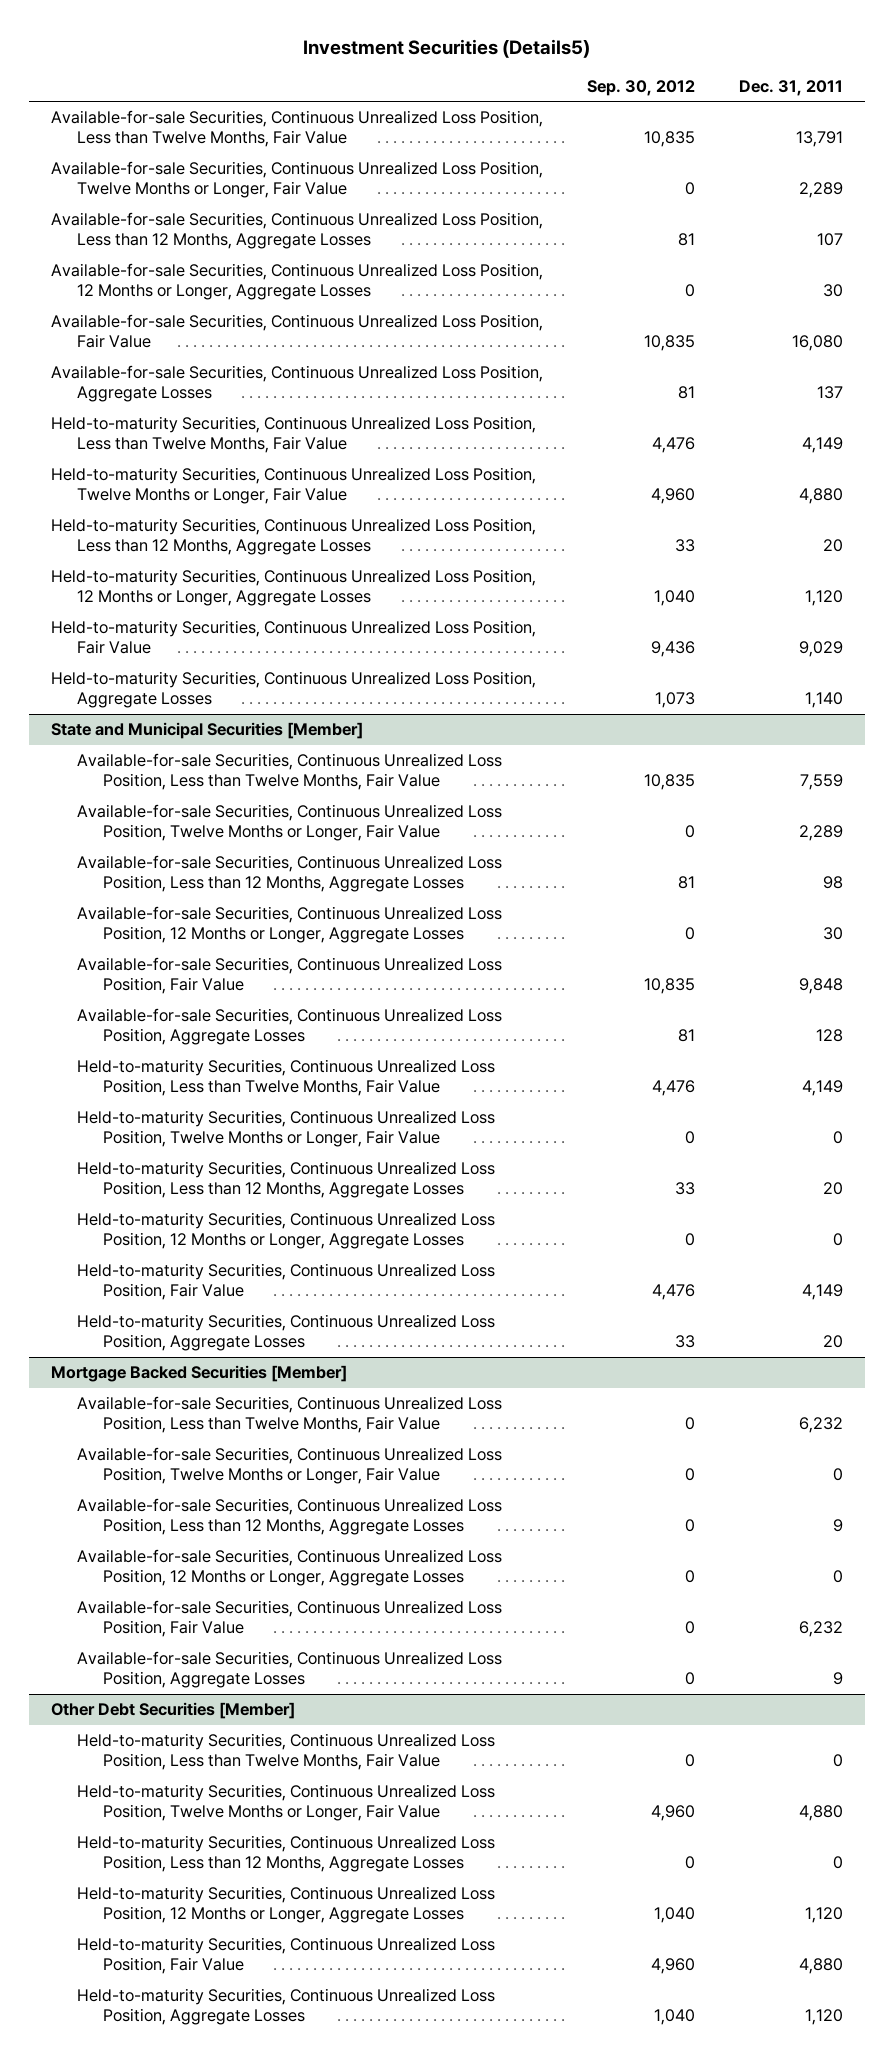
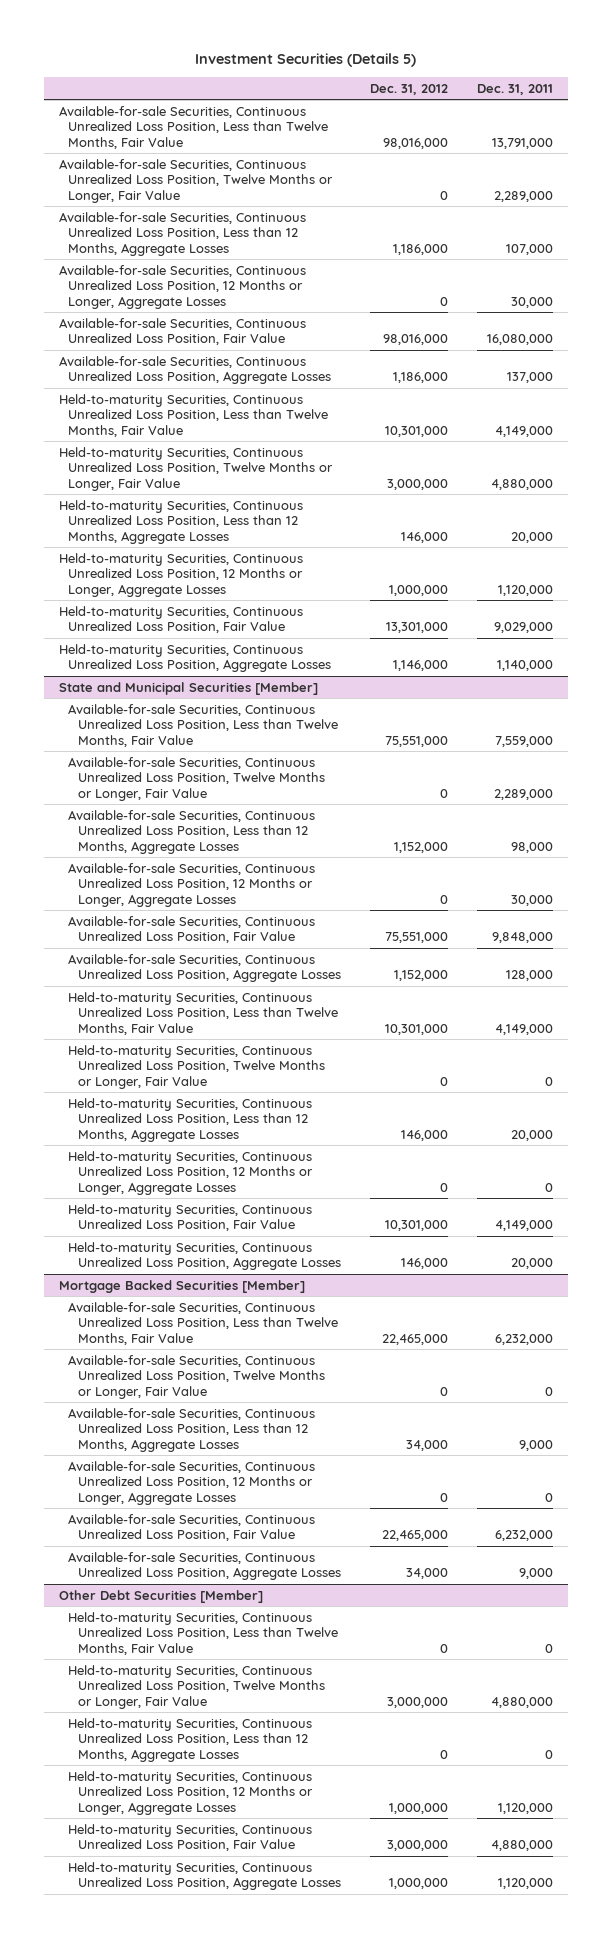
[302,39,590,59] Investment Securities (Details5) -> [195,53,417,68] Investment Securities (Details 5)
[586,79,695,96] Sep. 30, 2012 -> none
none -> [370,83,449,95] Dec. 31, 2012
[795,131,843,148] 13,791 -> [492,137,554,149] 13,791,000
[798,182,843,199] 2,289 -> [494,190,554,202] 2,289,000
[816,233,843,247] 107 -> [506,243,554,255] 107,000
[822,284,843,298] 30 -> [511,296,554,308] 30,000
[791,335,843,352] 16,080 -> [487,334,554,346] 16,080,000
[816,386,843,400] 137 -> [507,372,554,384] 137,000
[801,437,843,454] 4,149 -> [495,425,554,437] 4,149,000
[798,488,843,505] 4,880 -> [491,478,554,490] 4,880,000
[822,539,843,553] 20 -> [511,531,554,543] 20,000
[804,590,843,607] 1,120 -> [498,584,554,596] 1,120,000
[798,641,843,658] 9,029 -> [494,622,554,634] 9,029,000
[804,692,843,709] 1,140 -> [497,660,554,672] 1,140,000
[799,774,843,791] 7,559 -> [495,735,554,747] 7,559,000
[798,825,843,842] 2,289 -> [494,788,554,800] 2,289,000
[822,876,843,890] 98 -> [511,841,554,853] 98,000
[822,927,843,941] 30 -> [511,894,554,906] 30,000
[798,978,843,995] 9,848 -> [492,932,554,944] 9,848,000
[815,1029,843,1043] 128 -> [506,970,554,982] 128,000
[801,1080,843,1097] 4,149 -> [495,1023,554,1035] 4,149,000
[822,1182,843,1196] 20 -> [511,1129,554,1141] 20,000
[801,1284,843,1301] 4,149 -> [495,1220,554,1232] 4,149,000
[822,1335,843,1349] 20 -> [511,1258,554,1270] 20,000
[798,1417,843,1434] 6,232 -> [495,1333,554,1345] 6,232,000
[832,1519,843,1533] 9 -> [519,1439,554,1451] 9,000
[798,1621,843,1638] 6,232 -> [495,1530,554,1542] 6,232,000
[832,1672,843,1686] 9 -> [519,1568,554,1580] 9,000
[798,1805,843,1822] 4,880 -> [491,1696,554,1708] 4,880,000
[804,1907,843,1924] 1,120 -> [498,1802,554,1814] 1,120,000
[798,1958,843,1975] 4,880 -> [491,1840,554,1852] 4,880,000
[804,2009,843,2026] 1,120 -> [498,1878,554,1890] 1,120,000

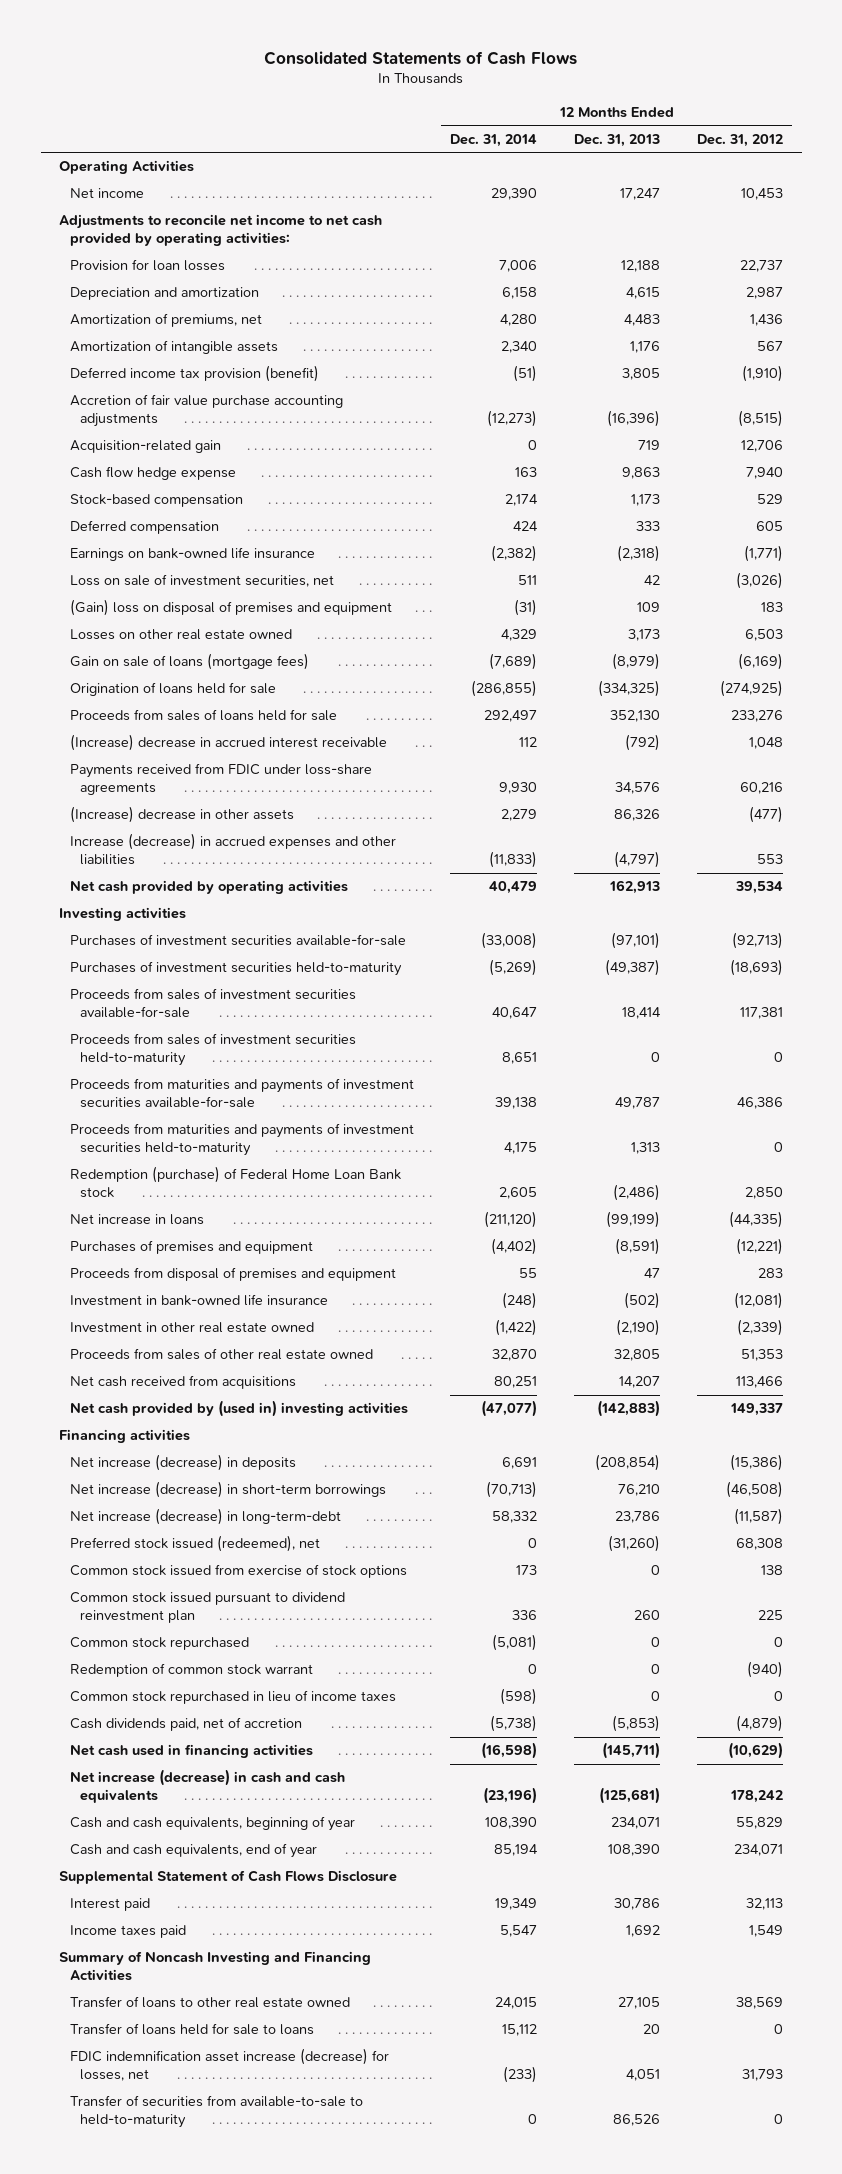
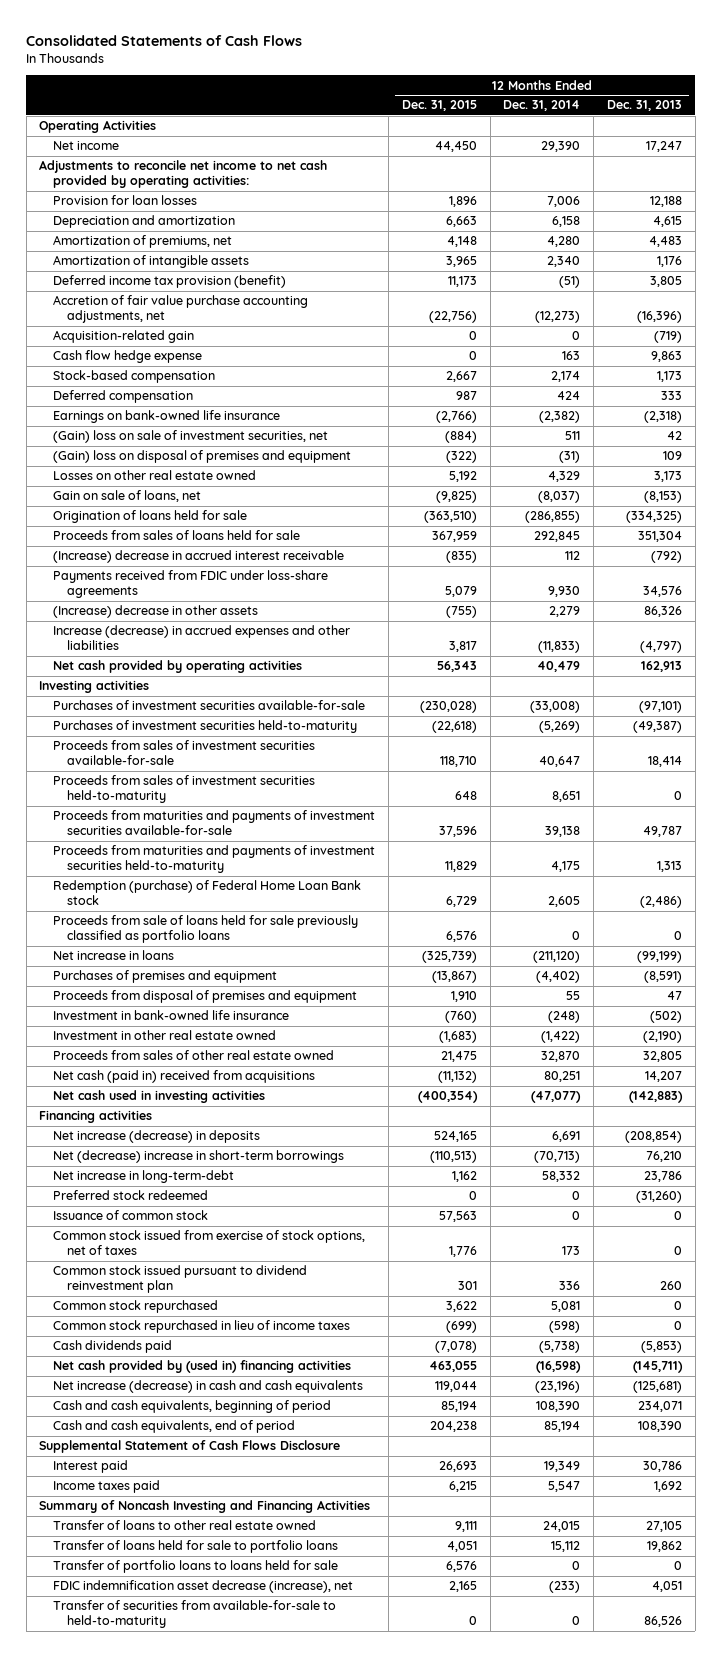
[697,133,784,147] Dec. 31, 2012 -> none
none -> [401,100,477,112] Dec. 31, 2015
[69,394,343,428] Accretion of fair value purchase accounting adjustments -> [53,295,309,324] Accretion of fair value purchase accounting adjustments, net
[638,440,661,451] 719 -> [653,331,682,344] (719)
[69,574,334,588] Loss on sale of investment securities, net -> [53,430,329,444] (Gain) loss on sale of investment securities, net
[69,653,309,671] Gain on sale of loans (mortgage fees) -> [53,490,202,503] Gain on sale of loans, net
[489,653,538,671] (7,689) -> [538,491,581,504] (8,037)
[612,653,661,671] (8,979) -> [643,491,682,504] (8,153)
[484,710,538,723] 292,497 -> [534,531,581,543] 292,845
[610,710,661,723] 352,130 -> [637,531,682,543] 351,304
none -> [53,915,359,944] Proceeds from sale of loans held for sale previously classified as portfolio loans
[69,1375,296,1390] Net cash received from acquisitions -> [53,1070,316,1084] Net cash (paid in) received from acquisitions
[69,1400,408,1418] Net cash provided by (used in) investing activities -> [53,1090,266,1104] Net cash used in investing activities
[69,1481,386,1499] Net increase (decrease) in short-term borrowings -> [53,1150,345,1164] Net (decrease) increase in short-term borrowings
[69,1508,341,1526] Net increase (decrease) in long-term-debt -> [53,1170,235,1184] Net increase in long-term-debt
[69,1535,320,1553] Preferred stock issued (redeemed), net -> [53,1190,209,1201] Preferred stock redeemed
none -> [53,1210,209,1221] Issuance of common stock
[69,1564,407,1579] Common stock issued from exercise of stock options -> [53,1230,366,1256] Common stock issued from exercise of stock options, net of taxes
[69,1663,313,1678] Redemption of common stock warrant -> none
[492,1634,538,1652] (5,081) -> [551,1301,581,1313] 5,081
[69,1717,302,1732] Cash dividends paid, net of accretion -> [53,1340,173,1354] Cash dividends paid
[69,1744,313,1759] Net cash used in financing activities -> [53,1360,352,1374] Net cash provided by (used in) financing activities
[69,1816,355,1832] Cash and cash equivalents, beginning of year -> [53,1400,332,1414] Cash and cash equivalents, beginning of period
[69,1843,317,1859] Cash and cash equivalents, end of year -> [53,1420,296,1434] Cash and cash equivalents, end of period
[69,2023,314,2036] Transfer of loans held for sale to loans -> [53,1540,339,1554] Transfer of loans held for sale to portfolio loans
[643,2024,661,2035] 20 -> [646,1541,682,1553] 19,862
none -> [53,1560,339,1574] Transfer of portfolio loans to loans held for sale
[69,2048,389,2082] FDIC indemnification asset increase (decrease) for losses, net -> [53,1580,354,1594] FDIC indemnification asset decrease (increase), net
[69,2095,363,2129] Transfer of securities from available-to-sale to held-to-maturity -> [53,1600,337,1629] Transfer of securities from available-for-sale to held-to-maturity

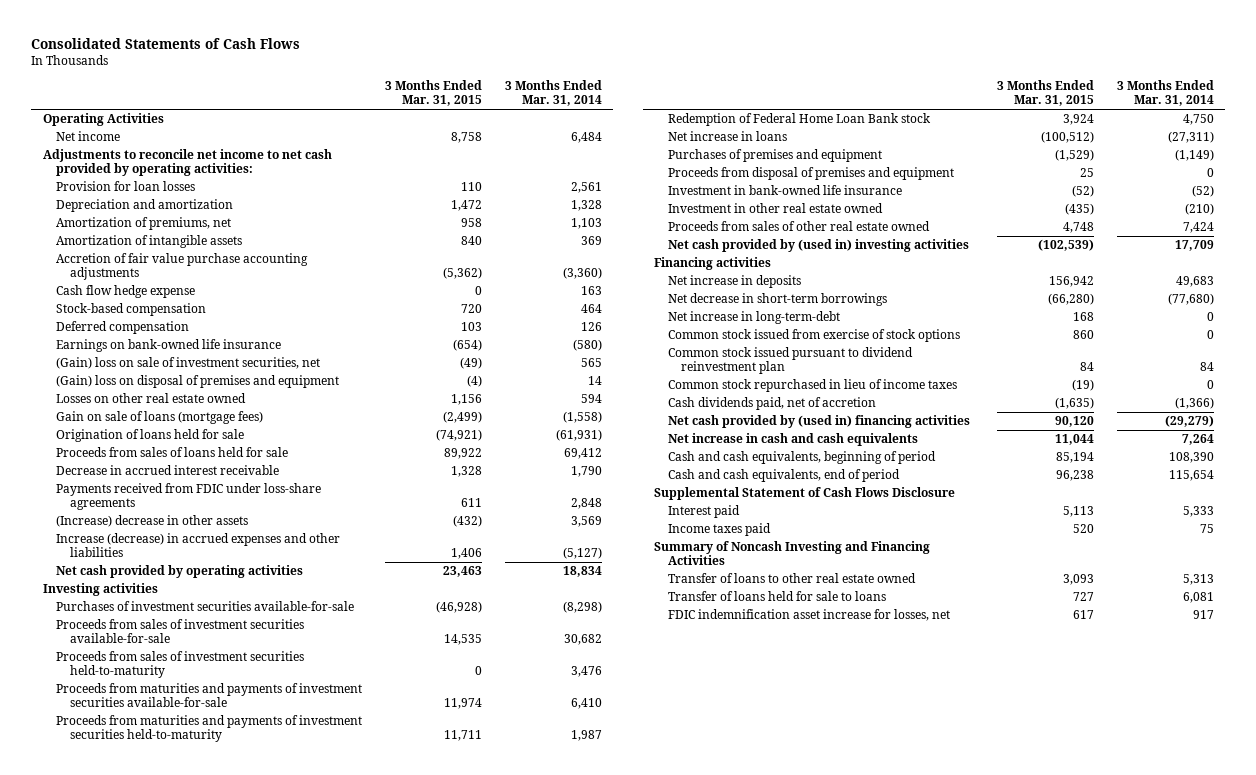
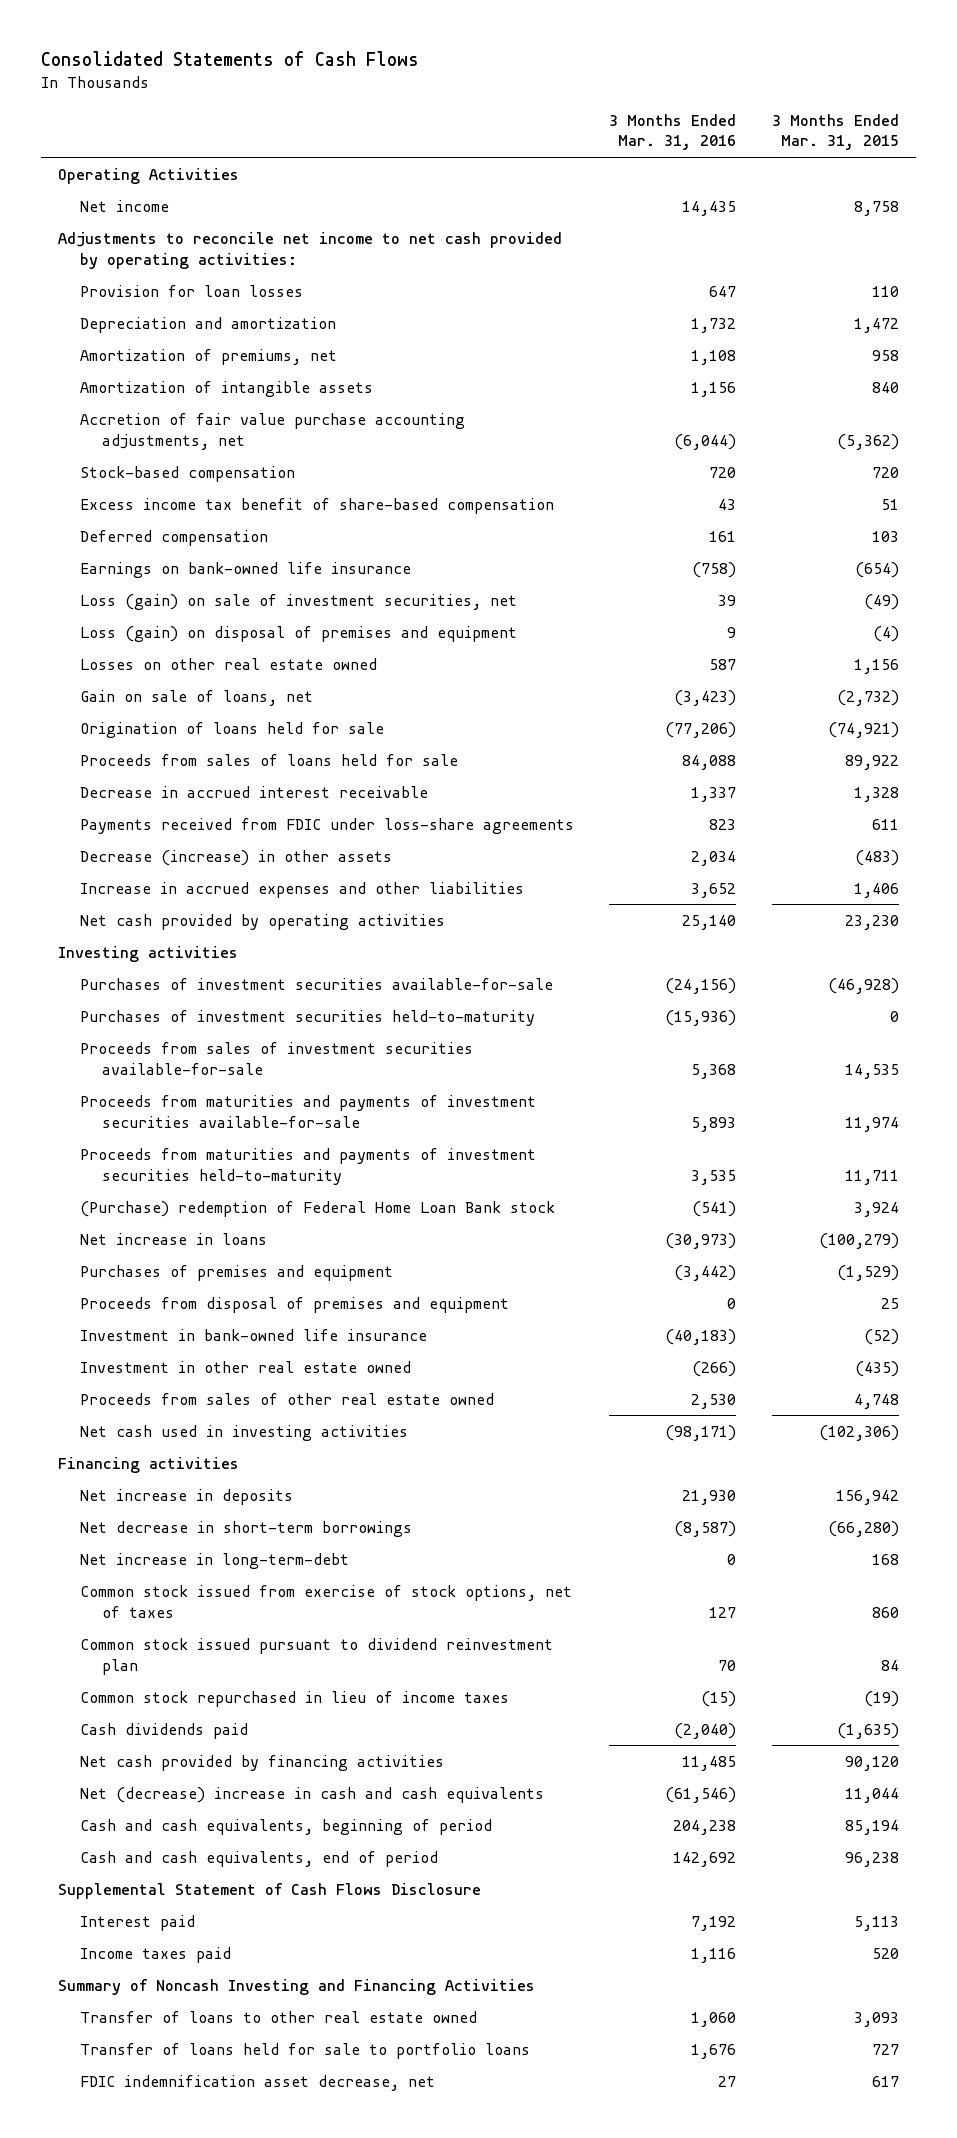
[504,80,602,107] 3 Months Ended Mar. 31, 2014 -> none
none -> [609,113,737,151] 3 Months Ended Mar. 31, 2016
[56,285,196,299] Cash flow hedge expense -> none
[56,253,309,281] Accretion of fair value purchase accounting adjustments -> [80,412,466,450] Accretion of fair value purchase accounting adjustments, net
none -> [80,497,555,514] Excess income tax benefit of share-based compensation
[56,357,321,370] (Gain) loss on sale of investment securities, net -> [80,593,518,610] Loss (gain) on sale of investment securities, net
[56,375,340,389] (Gain) loss on disposal of premises and equipment -> [80,625,518,642] Loss (gain) on disposal of premises and equipment
[56,411,264,425] Gain on sale of loans (mortgage fees) -> [80,689,314,706] Gain on sale of loans, net
[443,411,483,424] (2,499) -> [836,689,899,706] (2,732)
[56,515,249,528] (Increase) decrease in other assets -> [80,849,393,866] Decrease (increase) in other assets
[453,515,483,528] (432) -> [854,849,899,866] (483)
[56,533,341,558] Increase (decrease) in accrued expenses and other liabilities -> [80,881,525,898] Increase in accrued expenses and other liabilities
[443,566,483,578] 23,463 -> [844,914,899,930] 23,230
none -> [80,1009,536,1026] Purchases of investment securities held-to-maturity
[56,651,305,679] Proceeds from sales of investment securities held-to-maturity -> none
[667,113,931,127] Redemption of Federal Home Loan Bank stock -> [80,1200,556,1217] (Purchase) redemption of Federal Home Loan Bank stock
[1040,131,1094,144] (100,512) -> [818,1232,899,1249] (100,279)
[667,239,969,253] Net cash provided by (used in) investing activities -> [80,1424,409,1441] Net cash used in investing activities
[1037,239,1094,252] (102,539) -> [818,1424,899,1441] (102,306)
[667,329,960,343] Common stock issued from exercise of stock options -> [80,1584,573,1618] Common stock issued from exercise of stock options, net of taxes
[667,397,876,411] Cash dividends paid, net of accretion -> [80,1722,249,1739] Cash dividends paid
[667,415,970,429] Net cash provided by (used in) financing activities -> [80,1754,445,1771] Net cash provided by financing activities
[667,433,918,447] Net increase in cash and cash equivalents -> [80,1786,545,1803] Net (decrease) increase in cash and cash equivalents
[667,591,886,602] Transfer of loans held for sale to loans -> [80,2042,531,2059] Transfer of loans held for sale to portfolio loans
[667,609,950,622] FDIC indemnification asset increase for losses, net -> [80,2074,436,2091] FDIC indemnification asset decrease, net

